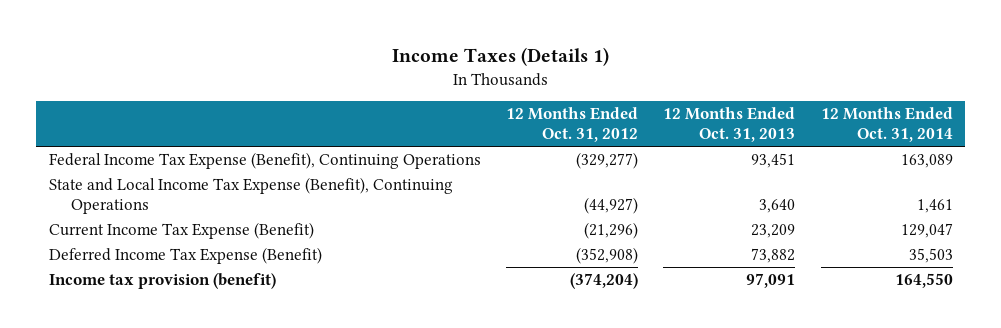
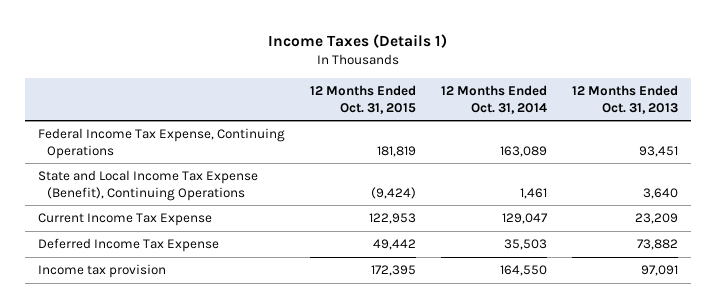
[505,107,638,143] 12 Months Ended Oct. 31, 2012 -> none
none -> [309,85,416,114] 12 Months Ended Oct. 31, 2015
[48,151,481,169] Federal Income Tax Expense (Benefit), Continuing Operations -> [37,128,285,159] Federal Income Tax Expense, Continuing Operations
[48,221,314,239] Current Income Tax Expense (Benefit) -> [37,213,212,227] Current Income Tax Expense
[48,246,322,264] Deferred Income Tax Expense (Benefit) -> [37,238,219,253] Deferred Income Tax Expense
[48,272,276,289] Income tax provision (benefit) -> [37,264,166,279] Income tax provision

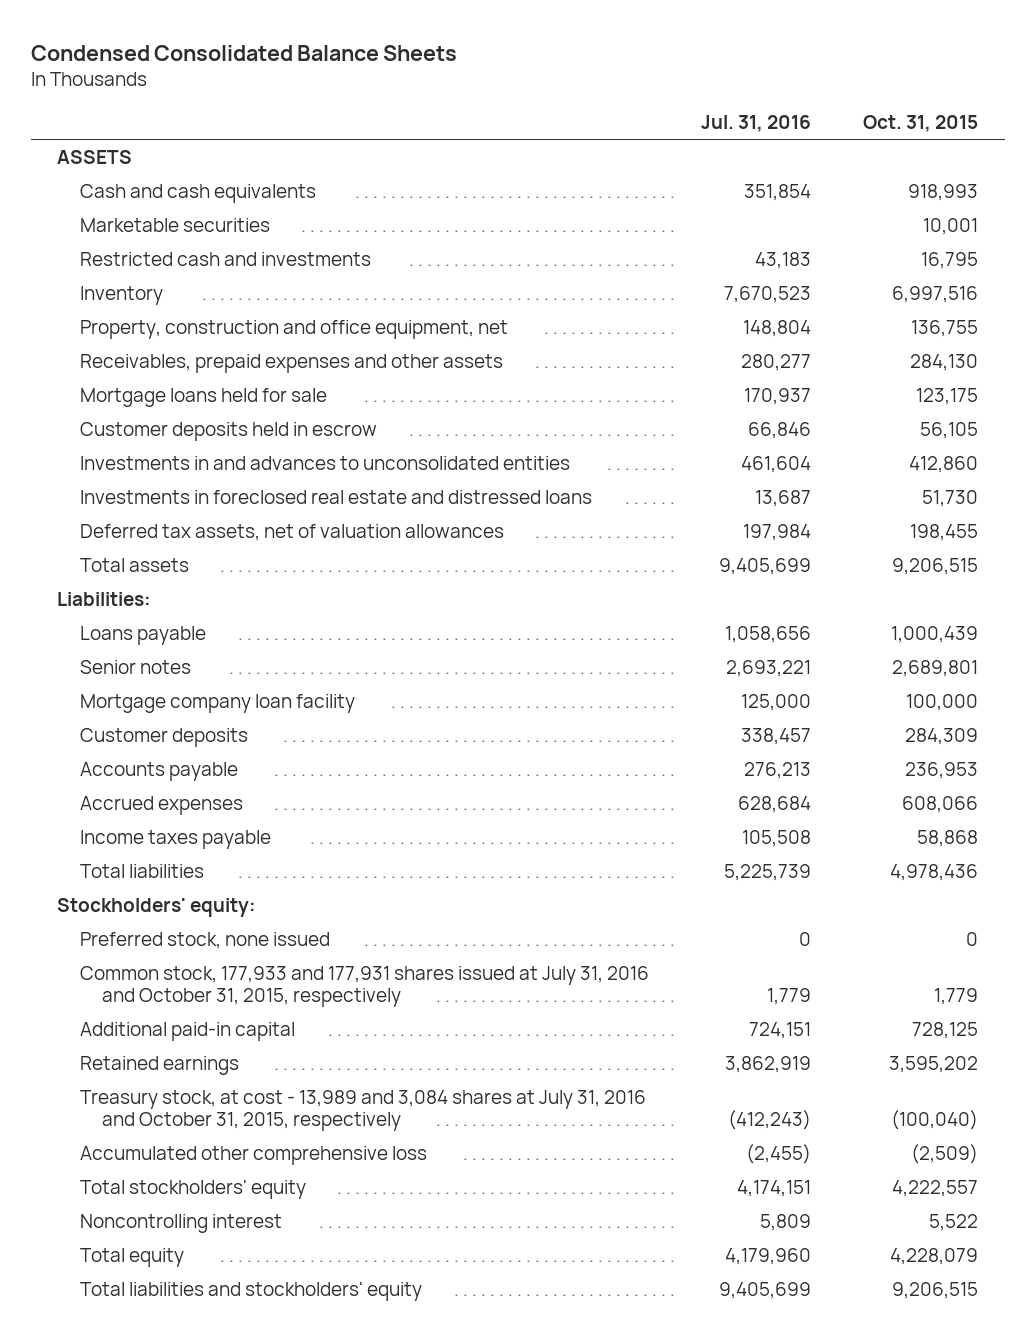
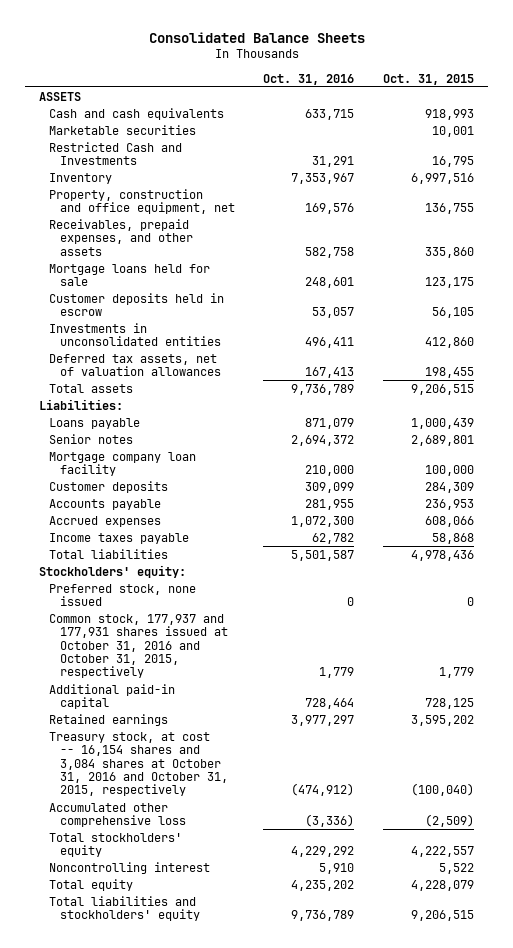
[31,44,458,61] Condensed Consolidated Balance Sheets -> [148,31,365,43] Consolidated Balance Sheets
[700,114,811,132] Jul. 31, 2016 -> none
none -> [263,73,355,85] Oct. 31, 2016
[79,252,371,267] Restricted cash and investments -> [49,141,183,166] Restricted Cash and Investments
[79,354,503,374] Receivables, prepaid expenses and other assets -> [49,218,193,256] Receivables, prepaid expenses, and other assets
[910,354,979,372] 284,130 -> [425,246,475,258] 335,860
[79,490,592,505] Investments in foreclosed real estate and distressed loans -> none
[79,456,570,471] Investments in and advances to unconsolidated entities -> [49,322,221,347] Investments in unconsolidated entities
[79,966,649,1007] Common stock, 177,933 and 177,931 shares issued at July 31, 2016 and October 31, 2015, respectively -> [49,613,228,679] Common stock, 177,937 and 177,931 shares issued at October 31, 2016 and October 31, 2015, respectively
[79,1090,646,1131] Treasury stock, at cost - 13,989 and 3,084 shares at July 31, 2016 and October 31, 2015, respectively -> [49,731,228,797] Treasury stock, at cost -- 16,154 shares and 3,084 shares at October 31, 2016 and October 31, 2015, respectively

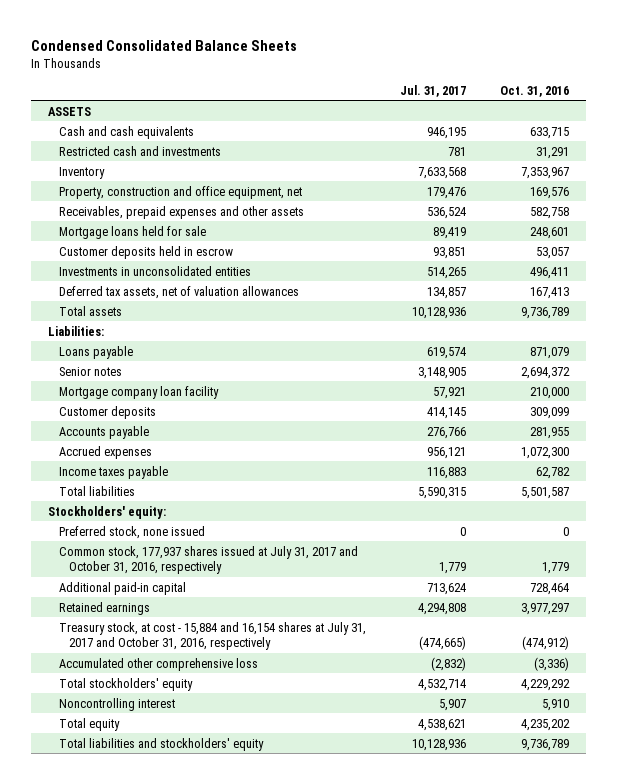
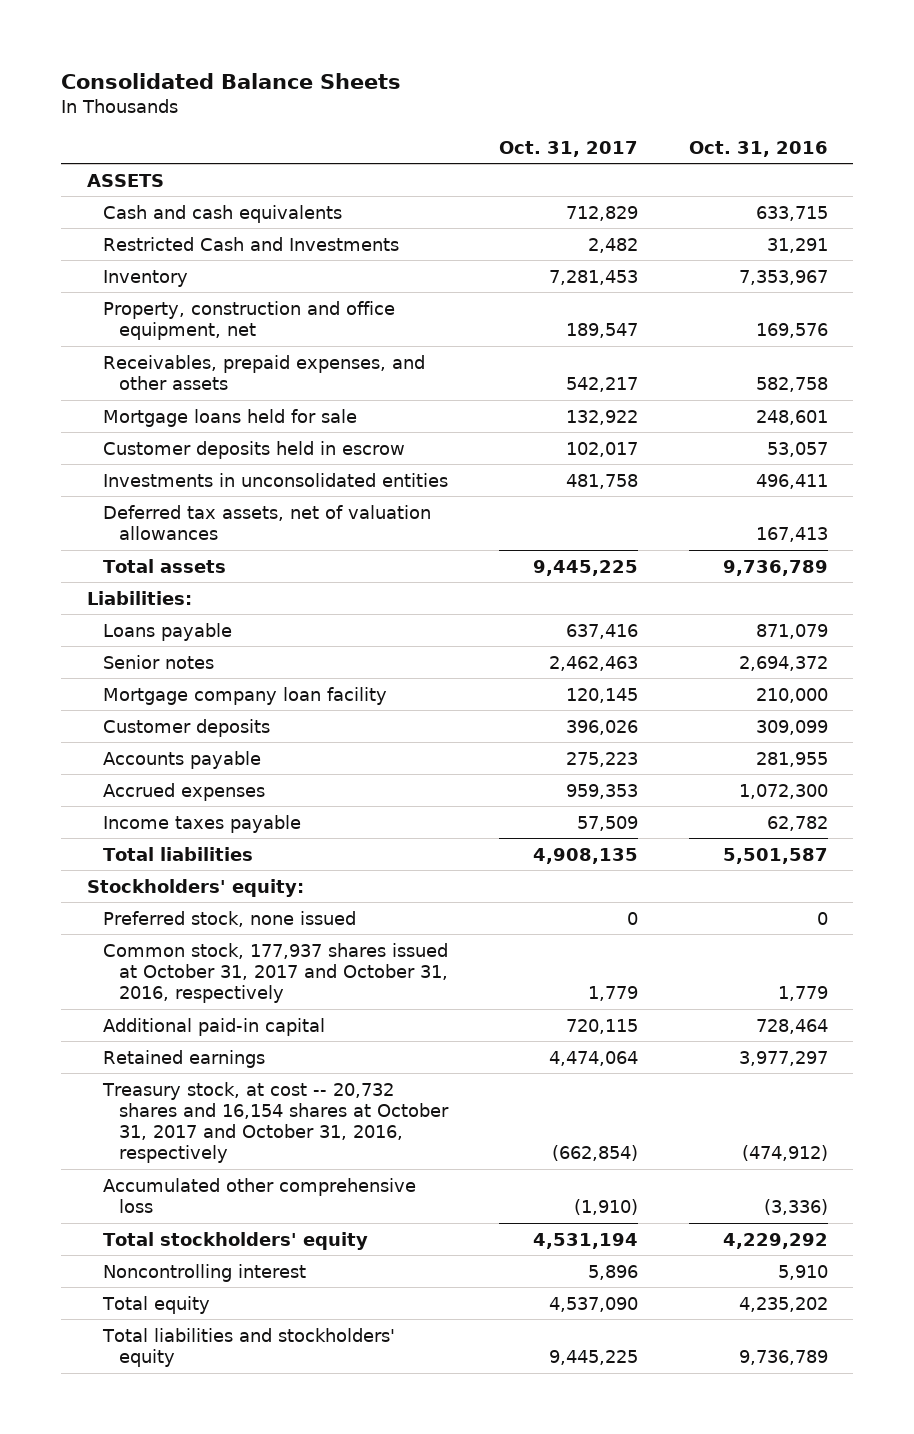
[31,39,298,51] Condensed Consolidated Balance Sheets -> [61,72,402,89] Consolidated Balance Sheets
[399,84,466,97] Jul. 31, 2017 -> none
none -> [498,140,638,157] Oct. 31, 2017
[58,145,221,156] Restricted cash and investments -> [102,236,399,251] Restricted Cash and Investments
[58,205,304,219] Receivables, prepaid expenses and other assets -> [102,354,425,390] Receivables, prepaid expenses, and other assets
[58,545,358,574] Common stock, 177,937 shares issued at July 31, 2017 and October 31, 2016, respectively -> [102,942,449,1003] Common stock, 177,937 shares issued at October 31, 2017 and October 31, 2016, respectively
[58,621,366,650] Treasury stock, at cost - 15,884 and 16,154 shares at July 31, 2017 and October 31, 2016, respectively -> [101,1081,450,1164] Treasury stock, at cost -- 20,732 shares and 16,154 shares at October 31, 2017 and October 31, 2016, respectively

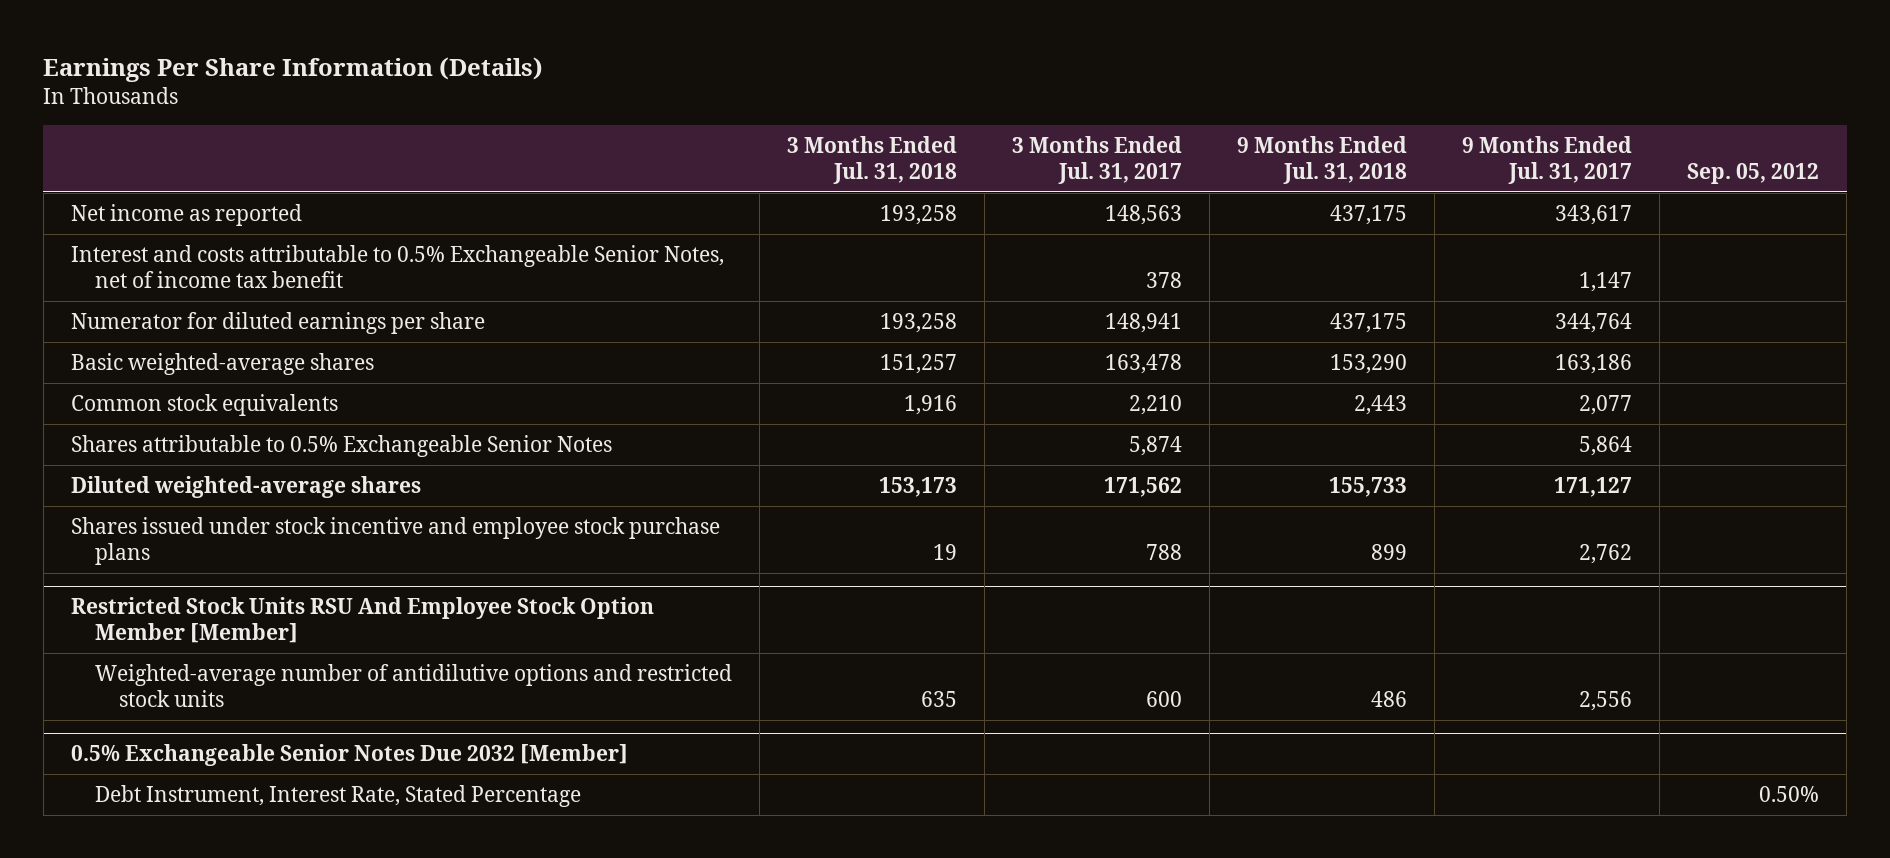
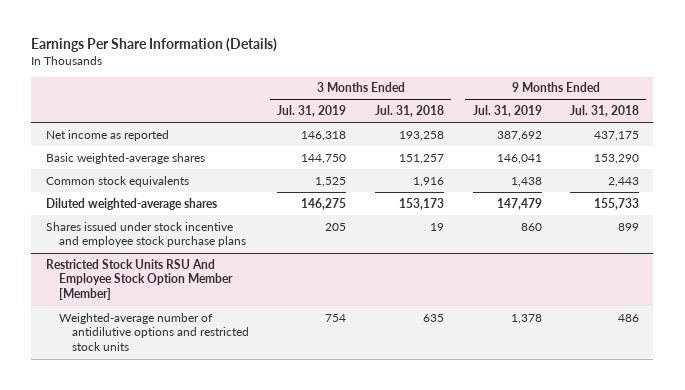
[1012,135,1183,184] 3 Months Ended Jul. 31, 2017 -> none
[1462,135,1633,184] 9 Months Ended Jul. 31, 2017 -> none
[1687,162,1820,184] Sep. 05, 2012 -> none
none -> [277,104,347,117] Jul. 31, 2019
none -> [472,104,542,117] Jul. 31, 2019
[70,245,724,289] Interest and costs attributable to 0.5% Exchangeable Senior Notes, net of income tax benefit -> none
[70,312,485,335] Numerator for diluted earnings per share -> none
[70,435,612,458] Shares attributable to 0.5% Exchangeable Senior Notes -> none
[70,744,628,767] 0.5% Exchangeable Senior Notes Due 2032 [Member] -> none
[95,785,582,808] Debt Instrument, Interest Rate, Stated Percentage -> none

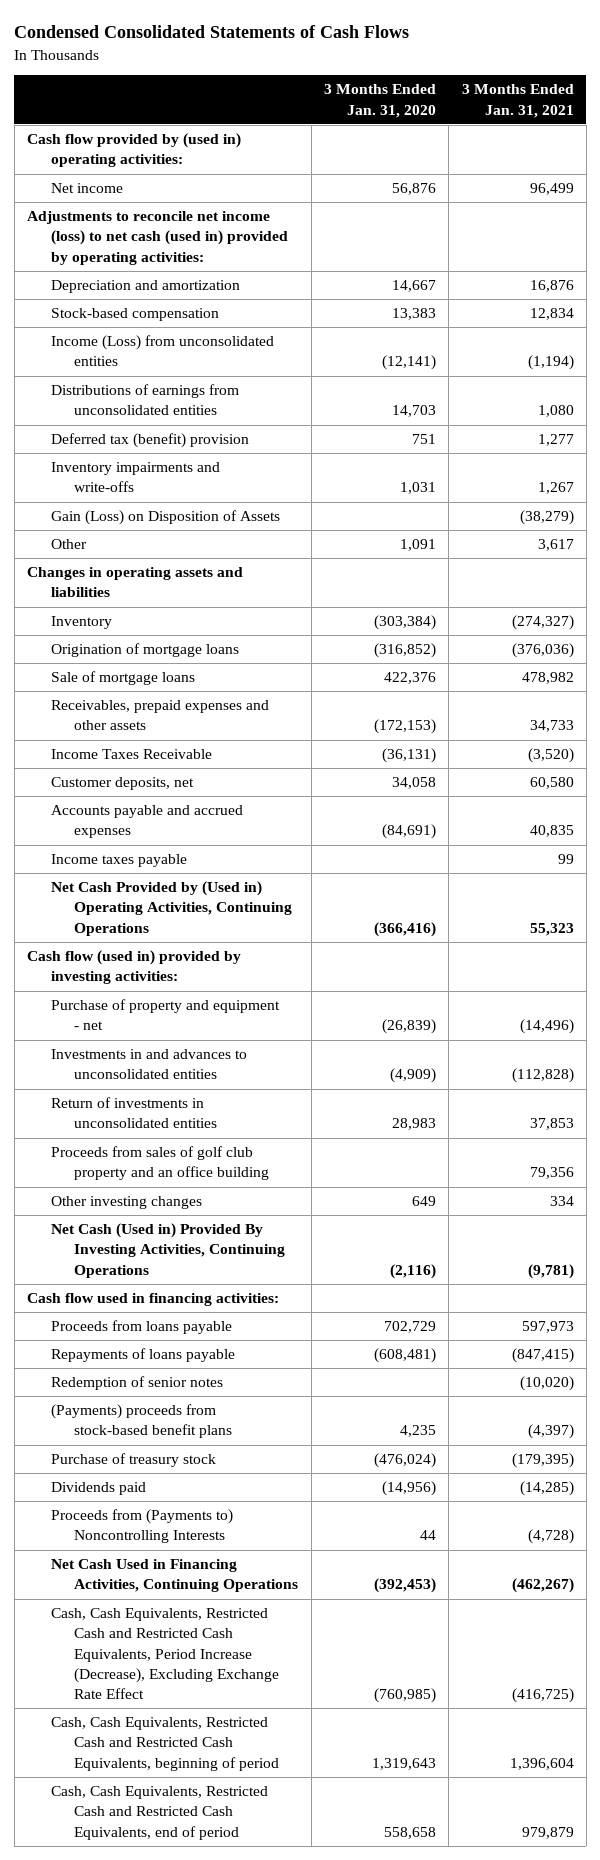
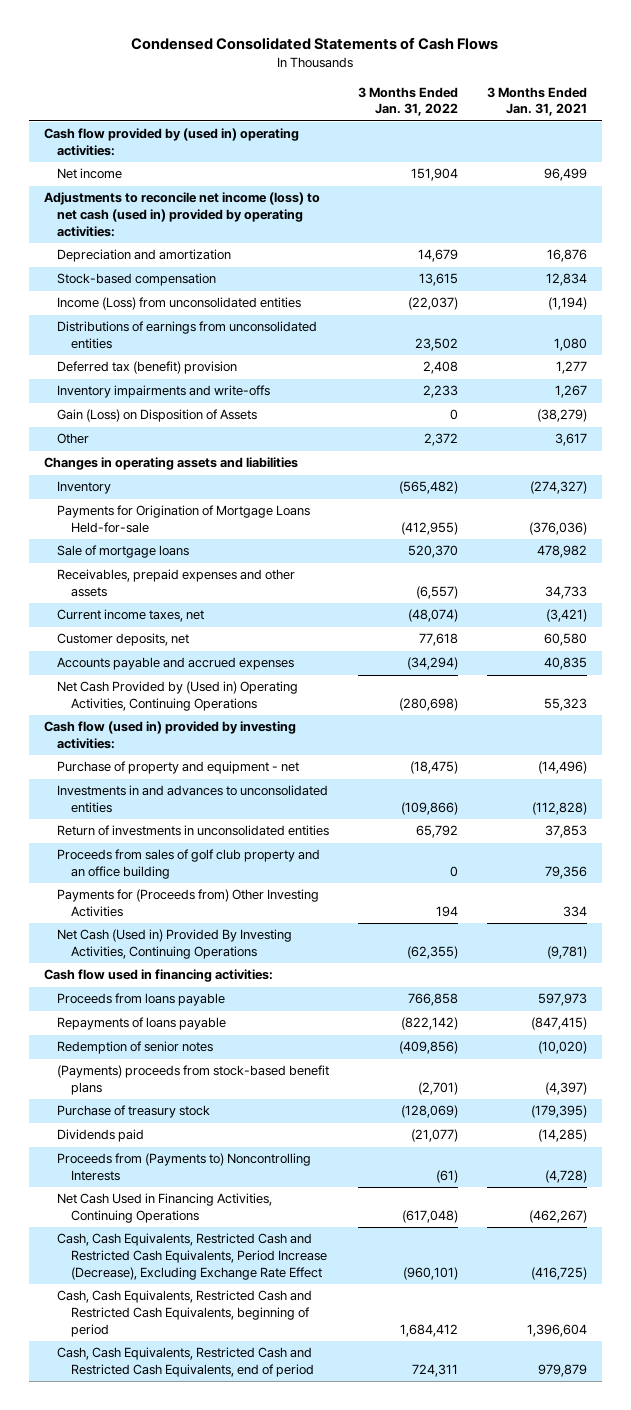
[324,84,437,118] 3 Months Ended Jan. 31, 2020 -> none
none -> [358,86,459,117] 3 Months Ended Jan. 31, 2022
[50,643,239,658] Origination of mortgage loans -> [57,505,311,534] Payments for Origination of Mortgage Loans Held-for-sale
[50,749,212,760] Income Taxes Receivable -> [57,609,205,623] Current income taxes, net
[527,748,574,764] (3,520) -> [546,609,588,623] (3,421)
[50,854,187,868] Income taxes payable -> none
[50,1196,202,1210] Other investing changes -> [57,889,320,918] Payments for (Proceeds from) Other Investing Activities

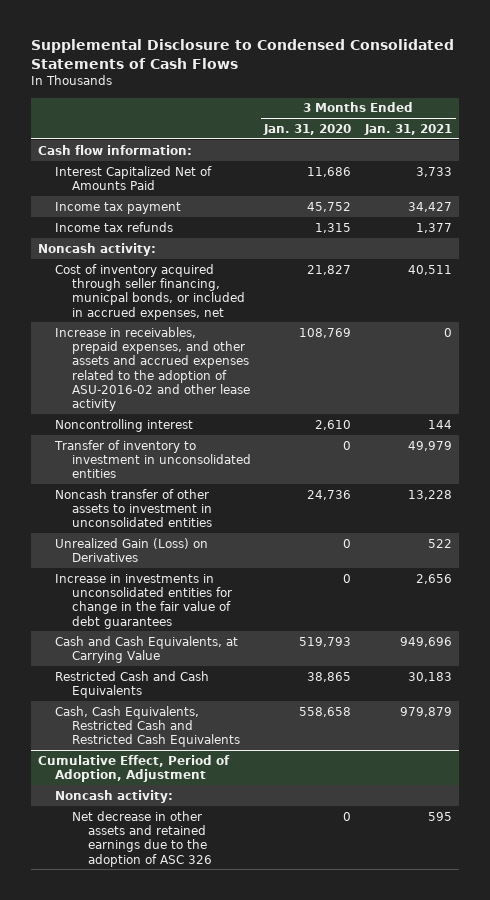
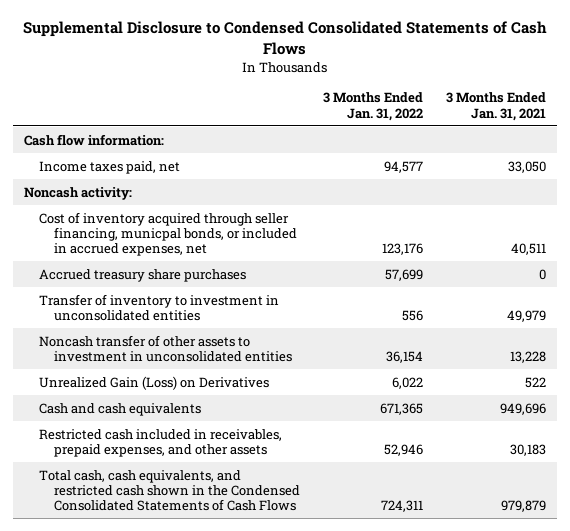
[263,123,352,135] Jan. 31, 2020 -> none
none -> [323,92,424,121] 3 Months Ended Jan. 31, 2022
[54,165,212,191] Interest Capitalized Net of Amounts Paid -> none
[54,221,173,232] Income tax refunds -> none
[54,201,181,214] Income tax payment -> [39,160,181,174] Income taxes paid, net
[408,201,453,212] 34,427 -> [507,160,546,173] 33,050
[54,326,250,412] Increase in receivables, prepaid expenses, and other assets and accrued expenses related to the adoption of ASU-2016-02 and other lease activity -> none
[54,418,193,432] Noncontrolling interest -> none
none -> [39,268,247,282] Accrued treasury share purchases
[54,573,232,629] Increase in investments in unconsolidated entities for change in the fair value of debt guarantees -> none
[38,754,231,783] Cumulative Effect, Period of Adoption, Adjustment -> none
[54,789,173,803] Noncash activity: -> none
[71,810,213,867] Net decrease in other assets and retained earnings due to the adoption of ASC 326 -> none
[54,635,238,664] Cash and Cash Equivalents, at Carrying Value -> [39,402,202,416] Cash and cash equivalents
[54,670,209,699] Restricted Cash and Cash Equivalents -> [39,428,283,457] Restricted cash included in receivables, prepaid expenses, and other assets
[54,705,240,748] Cash, Cash Equivalents, Restricted Cash and Restricted Cash Equivalents -> [39,469,301,512] Total cash, cash equivalents, and restricted cash shown in the Condensed Consolidated Statements of Cash Flows

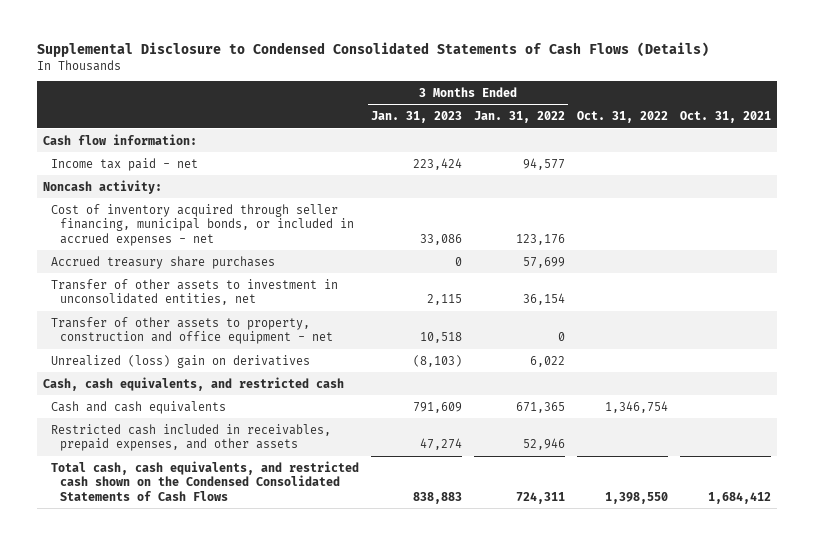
[22,21,547,55] Supplemental Disclosure to Condensed Consolidated Statements of Cash Flows -> [36,42,709,58] Supplemental Disclosure to Condensed Consolidated Statements of Cash Flows (Details)
[445,92,546,121] 3 Months Ended Jan. 31, 2021 -> none
none -> [371,111,463,124] Jan. 31, 2023
none -> [576,111,668,124] Oct. 31, 2022
none -> [679,111,771,124] Oct. 31, 2021
[39,160,181,174] Income taxes paid, net -> [51,157,199,171] Income tax paid - net
[39,211,298,257] Cost of inventory acquired through seller financing, municpal bonds, or included in accrued expenses, net -> [51,203,354,246] Cost of inventory acquired through seller financing, municipal bonds, or included in accrued expenses - net
[39,293,280,321] Transfer of inventory to investment in unconsolidated entities -> none
[39,334,293,362] Noncash transfer of other assets to investment in unconsolidated entities -> [51,278,339,306] Transfer of other assets to investment in unconsolidated entities, net
none -> [51,316,333,345] Transfer of other assets to property, construction and office equipment - net
[39,375,270,390] Unrealized Gain (Loss) on Derivatives -> [51,354,311,368] Unrealized (loss) gain on derivatives
none -> [42,376,344,391] Cash, cash equivalents, and restricted cash
[39,469,301,512] Total cash, cash equivalents, and restricted cash shown in the Condensed Consolidated Statements of Cash Flows -> [51,460,360,501] Total cash, cash equivalents, and restricted cash shown on the Condensed Consolidated Statements of Cash Flows

